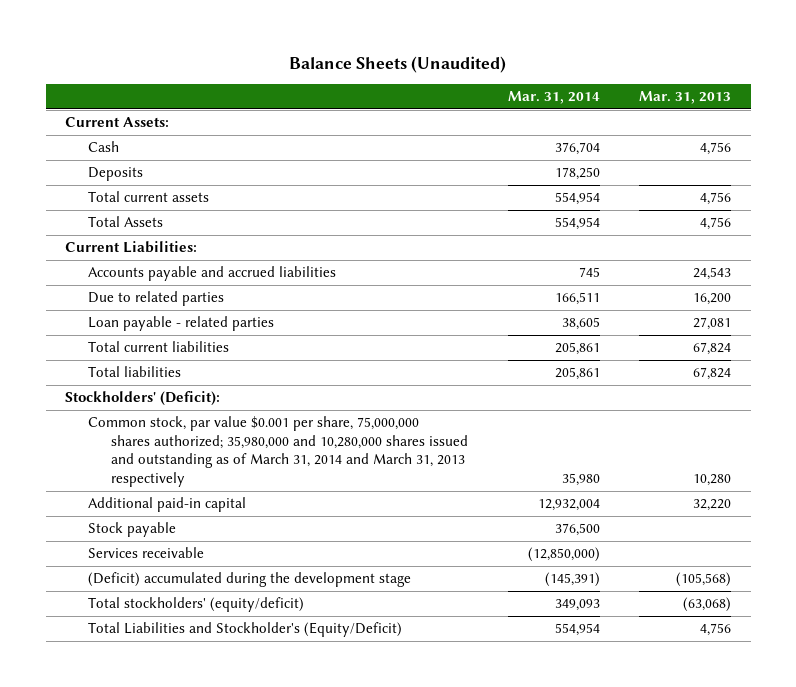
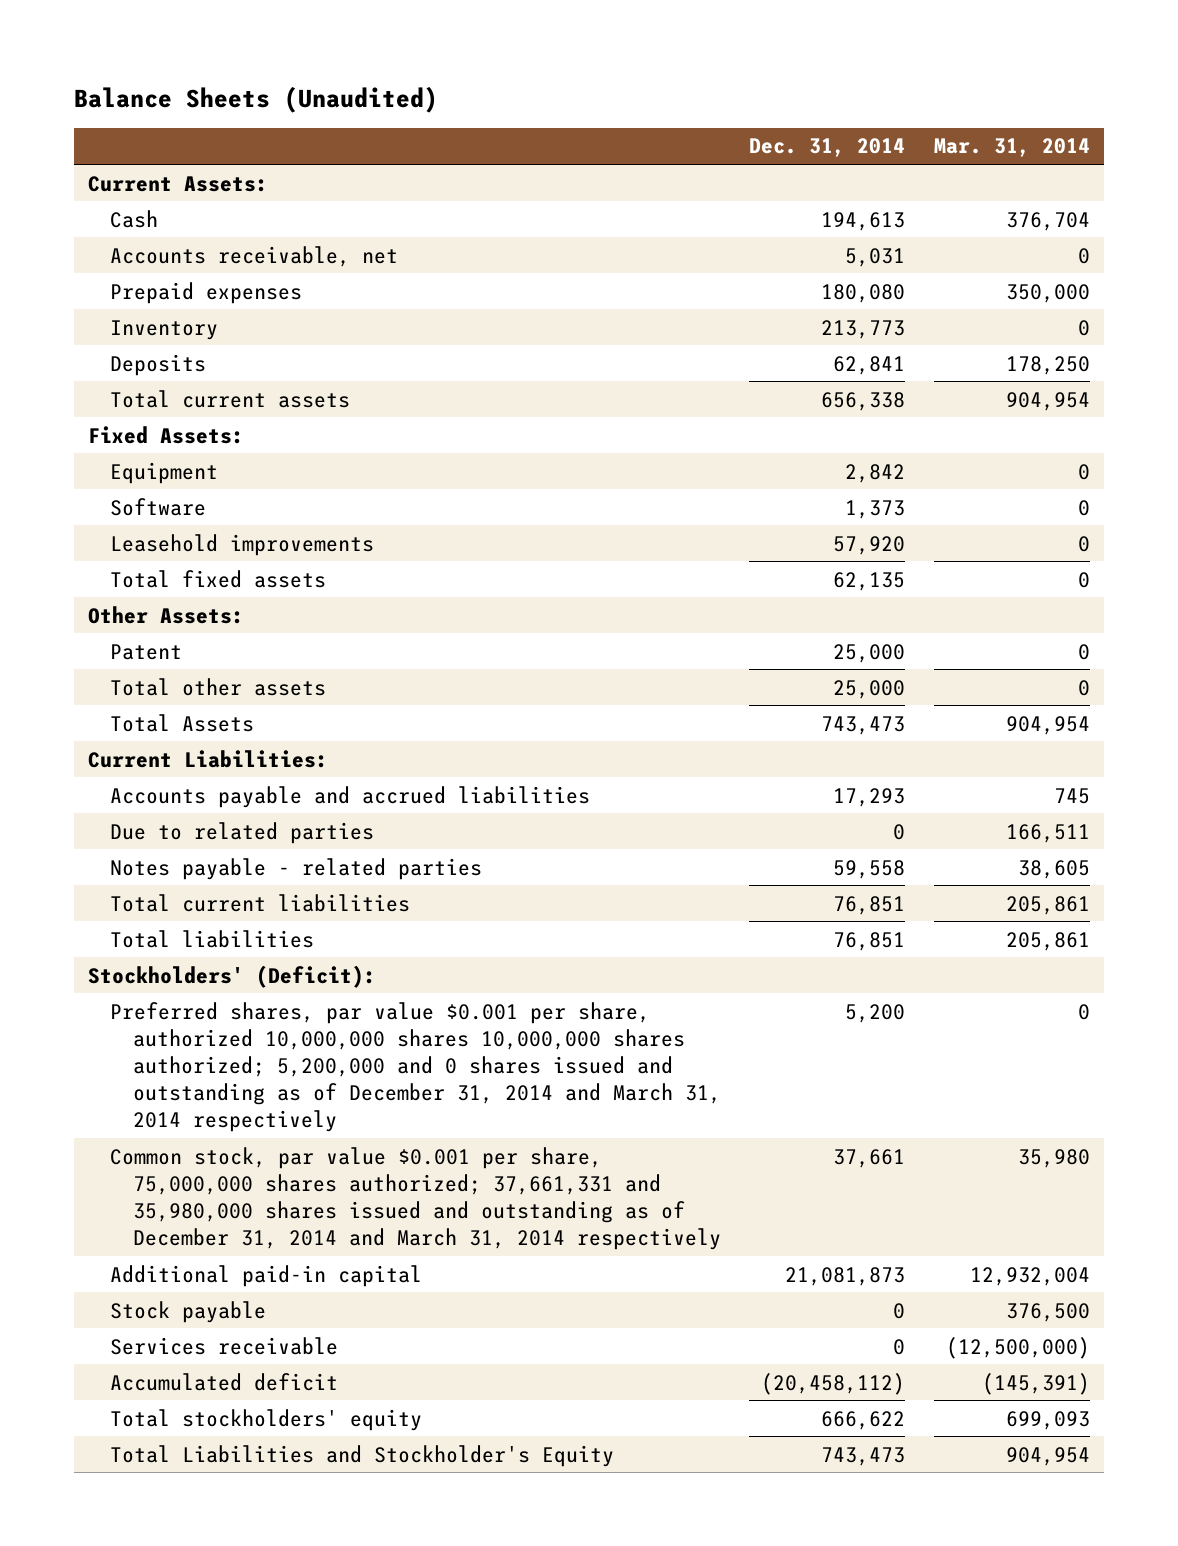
[638,91,731,105] Mar. 31, 2013 -> none
none -> [749,138,906,158] Dec. 31, 2014
none -> [110,245,399,267] Accounts receivable, net
none -> [110,281,303,304] Prepaid expenses
none -> [110,319,219,340] Inventory
[554,192,600,206] 554,954 -> [1005,391,1090,411] 904,954
none -> [87,425,244,444] Fixed Assets:
none -> [110,461,219,484] Equipment
none -> [110,497,207,516] Software
none -> [110,533,375,556] Leasehold improvements
none -> [110,569,327,588] Total fixed assets
none -> [87,605,244,624] Other Assets:
none -> [110,643,183,660] Patent
none -> [110,677,327,696] Total other assets
[554,217,600,231] 554,954 -> [1005,715,1090,735] 904,954
[88,316,275,332] Loan payable - related parties -> [110,857,483,880] Notes payable - related parties
none -> [110,1001,721,1132] Preferred shares, par value $0.001 per share, authorized 10,000,000 shares 10,000,000 shares authorized; 5,200,000 and 0 shares issued and outstanding as of December 31, 2014 and March 31, 2014 respectively
[88,416,469,487] Common stock, par value $0.001 per share, 75,000,000 shares authorized; 35,980,000 and 10,280,000 shares issued and outstanding as of March 31, 2014 and March 31, 2013 respectively -> [110,1146,721,1250] Common stock, par value $0.001 per share, 75,000,000 shares authorized; 37,661,331 and 35,980,000 shares issued and outstanding as of December 31, 2014 and March 31, 2014 respectively
[527,547,600,563] (12,850,000) -> [945,1336,1090,1359] (12,500,000)
[88,572,412,588] (Deficit) accumulated during the development stage -> [110,1372,339,1391] Accumulated deficit
[88,597,305,613] Total stockholders' (equity/deficit) -> [110,1408,423,1431] Total stockholders' equity
[554,599,600,612] 349,093 -> [1005,1410,1090,1430] 699,093
[88,622,403,638] Total Liabilities and Stockholder's (Equity/Deficit) -> [110,1444,615,1467] Total Liabilities and Stockholder's Equity
[554,623,600,637] 554,954 -> [1005,1446,1090,1466] 904,954

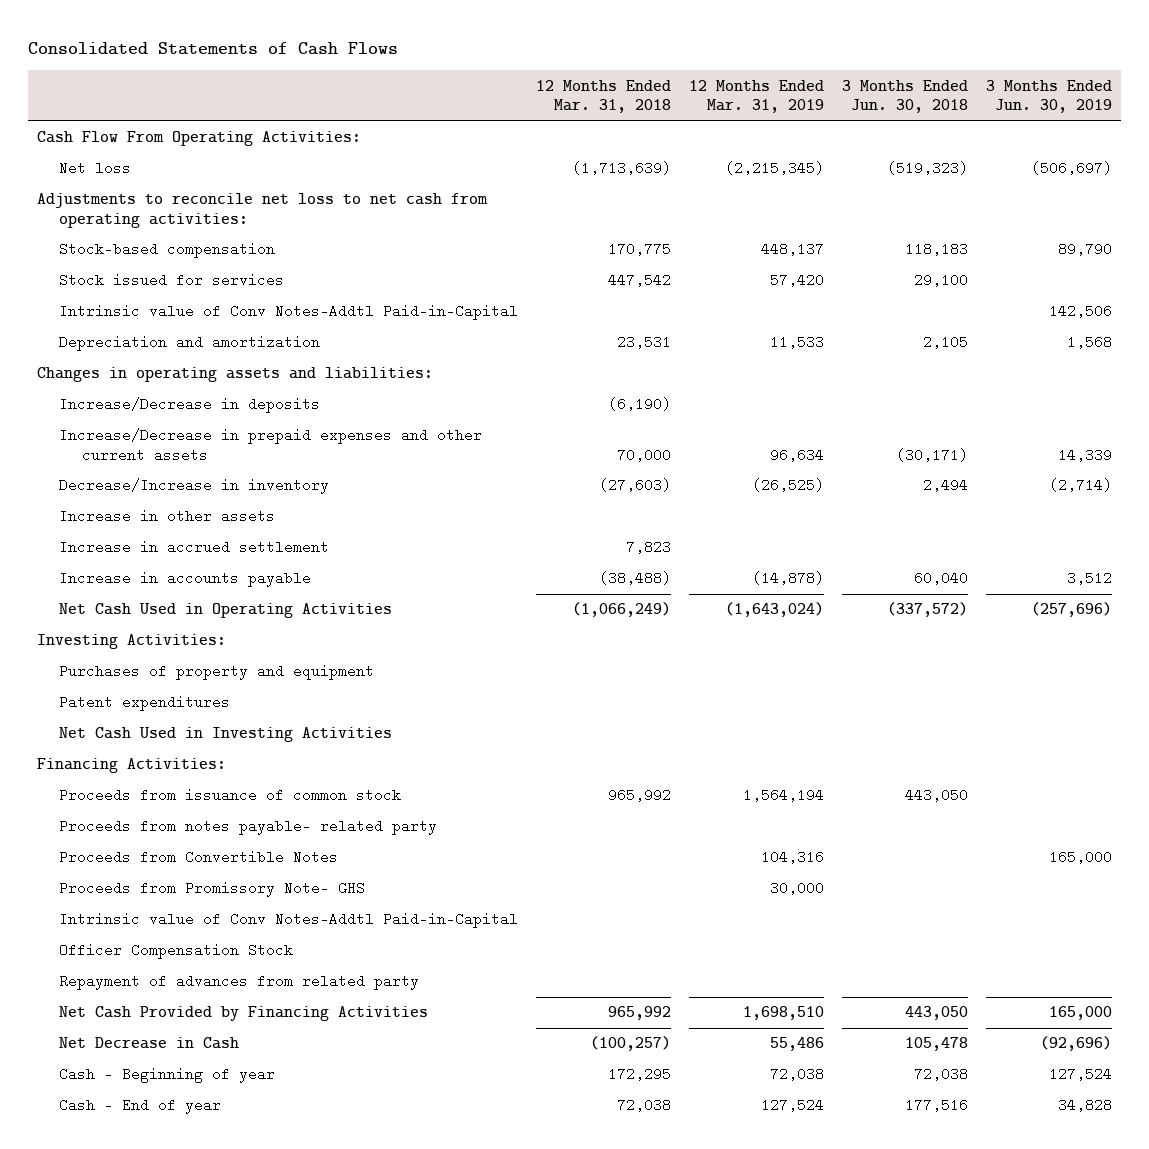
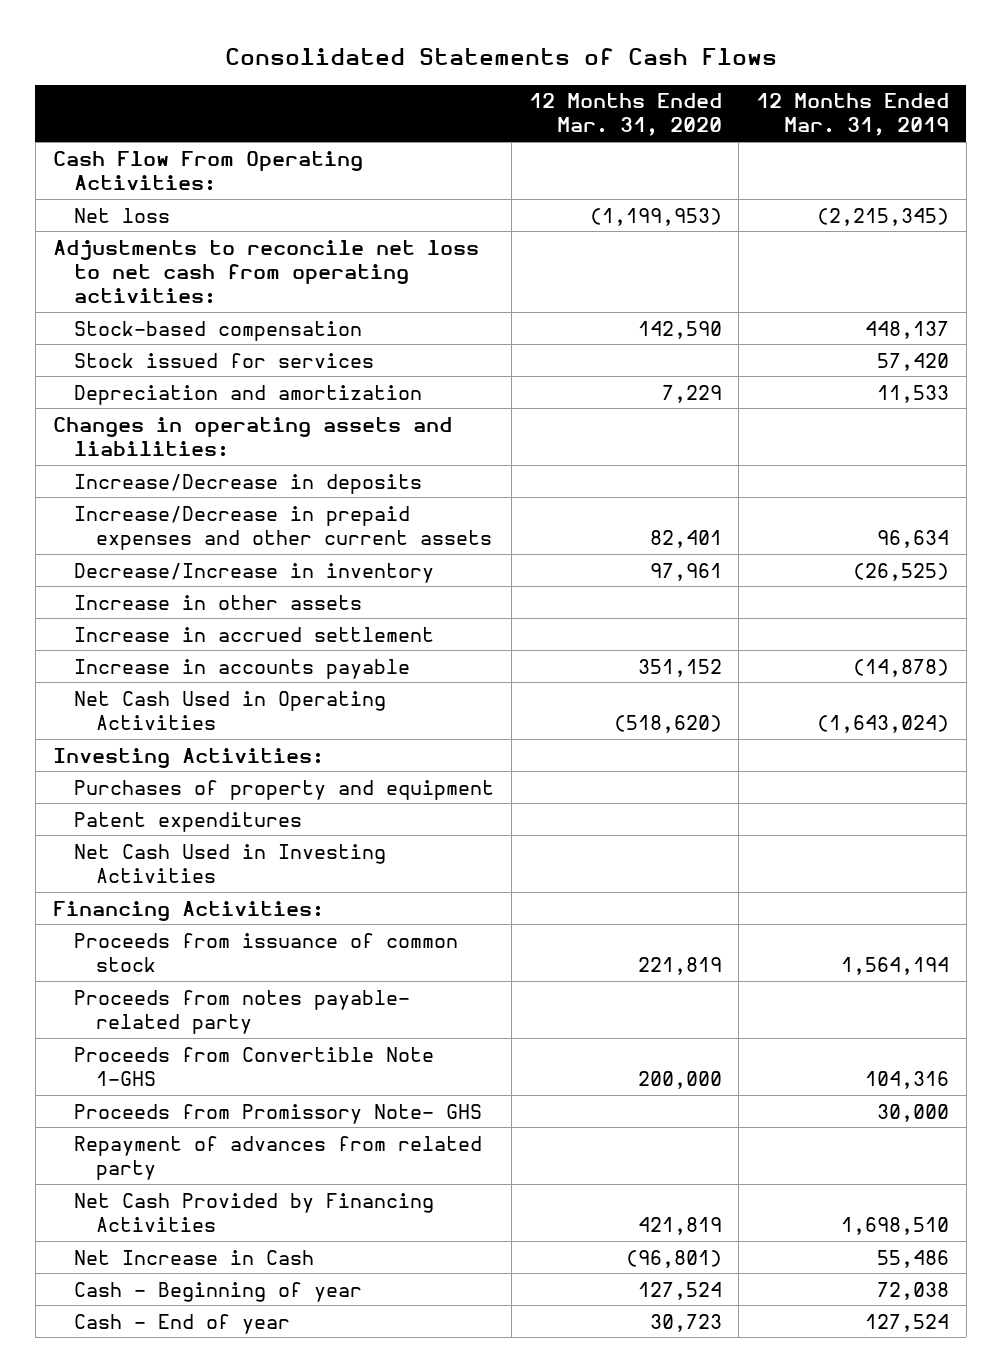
[536,79,672,114] 12 Months Ended Mar. 31, 2018 -> none
[842,79,969,114] 3 Months Ended Jun. 30, 2018 -> none
[986,79,1113,114] 3 Months Ended Jun. 30, 2019 -> none
none -> [528,93,722,137] 12 Months Ended Mar. 31, 2020
[59,304,519,321] Intrinsic value of Conv Notes-Addtl Paid-in-Capital -> none
[59,850,339,865] Proceeds from Convertible Notes -> [74,1046,435,1086] Proceeds from Convertible Note 1-GHS
[59,912,519,929] Intrinsic value of Conv Notes-Addtl Paid-in-Capital -> none
[59,943,294,960] Officer Compensation Stock -> none
[59,1037,240,1050] Net Decrease in Cash -> [74,1249,315,1265] Net Increase in Cash

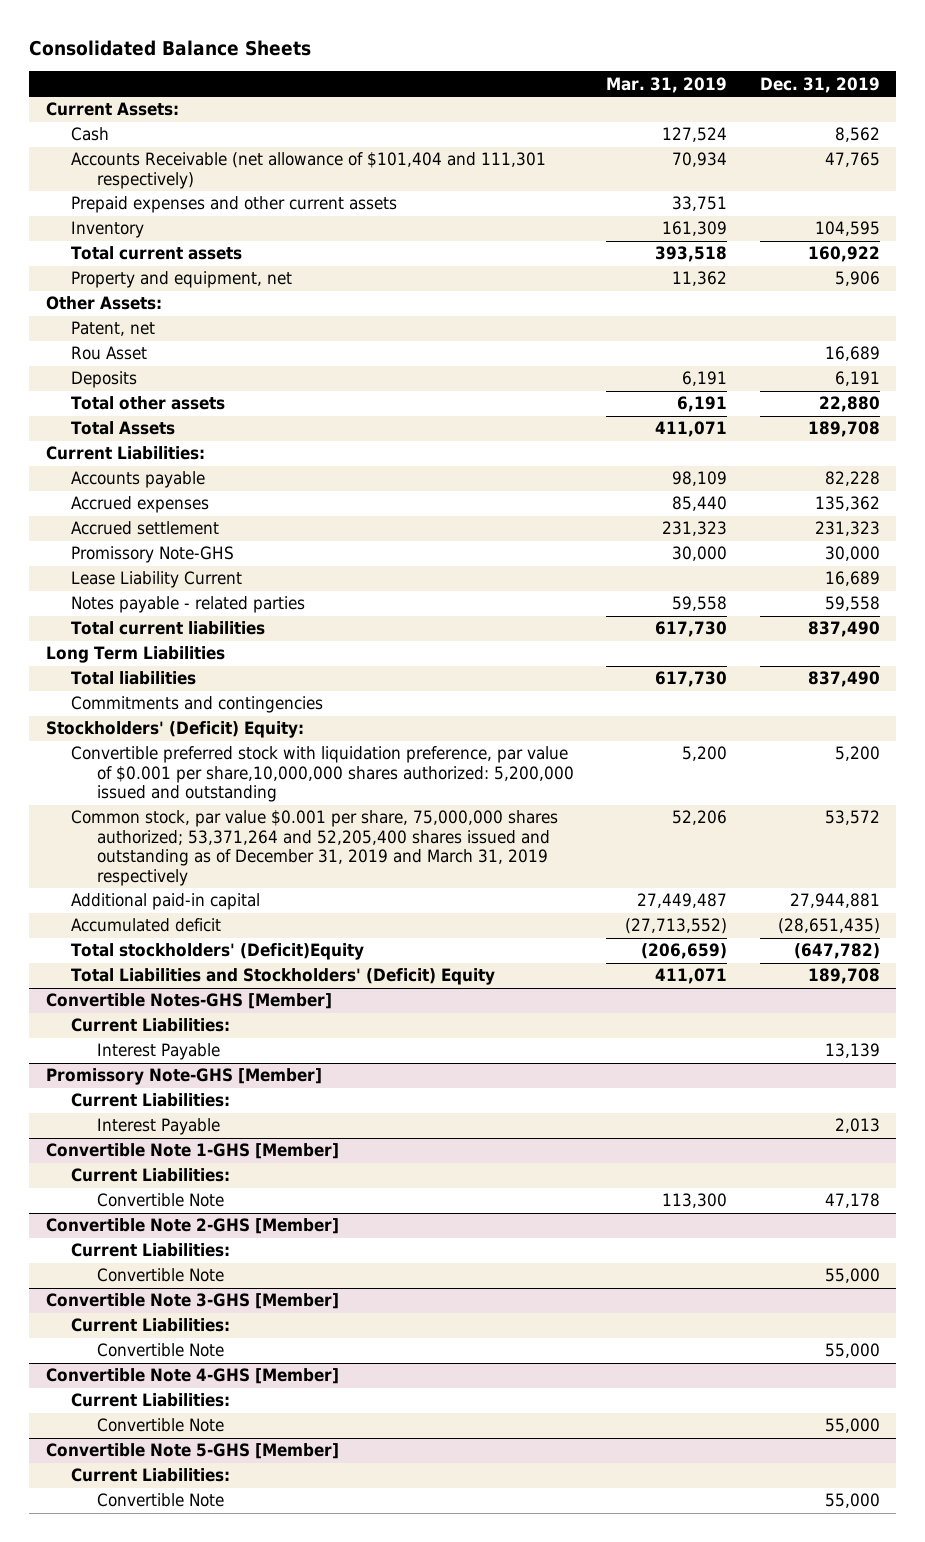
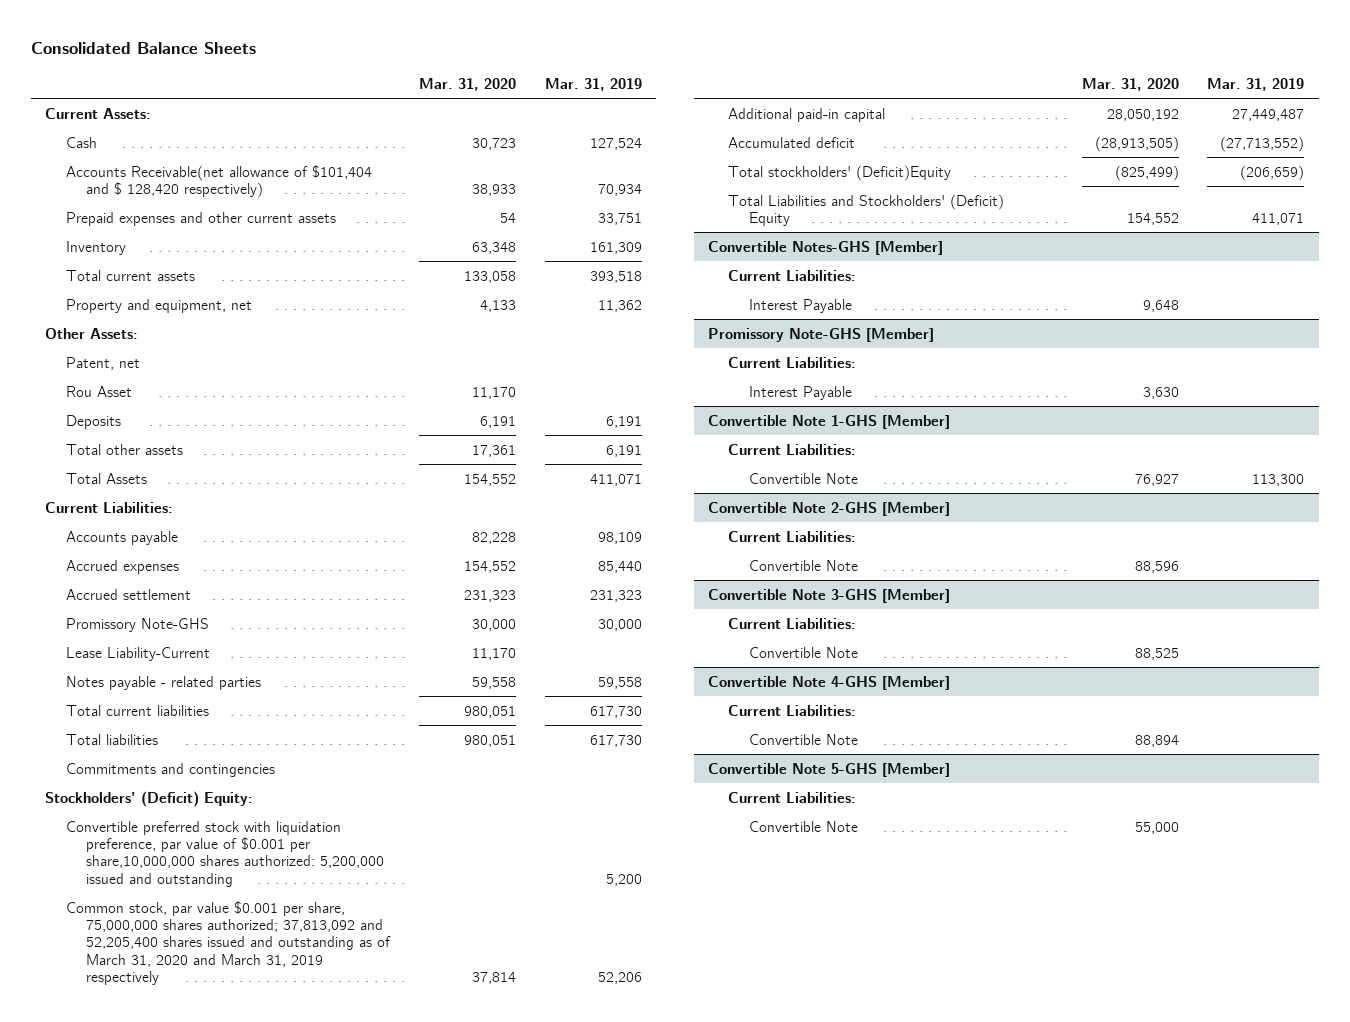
[759,76,880,93] Dec. 31, 2019 -> none
none -> [418,77,516,91] Mar. 31, 2020
[71,152,547,189] Accounts Receivable (net allowance of $101,404 and 111,301 respectively) -> [65,164,372,199] Accounts Receivable(net allowance of $101,404 and $ 128,420 respectively)
[71,571,243,589] Lease Liability Current -> [65,646,210,661] Lease Liability-Current
[45,646,225,664] Long Term Liabilities -> none
[71,810,559,886] Common stock, par value $0.001 per share, 75,000,000 shares authorized; 53,371,264 and 52,205,400 shares issued and outstanding as of December 31, 2019 and March 31, 2019 respectively -> [65,900,392,985] Common stock, par value $0.001 per share, 75,000,000 shares authorized; 37,813,092 and 52,205,400 shares issued and outstanding as of March 31, 2020 and March 31, 2019 respectively

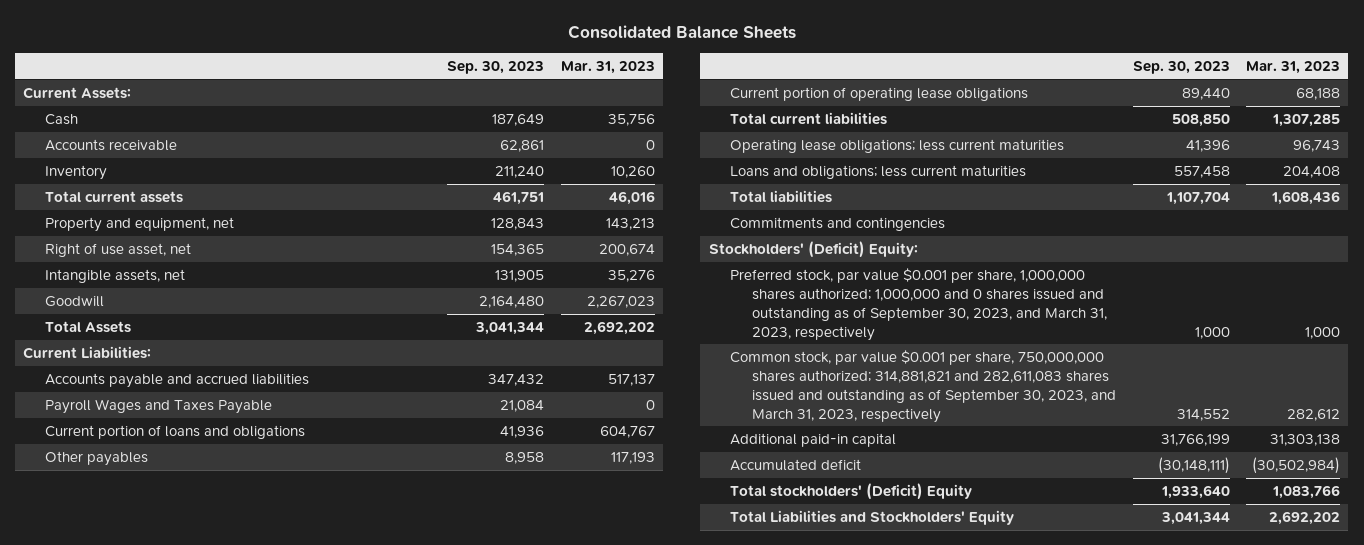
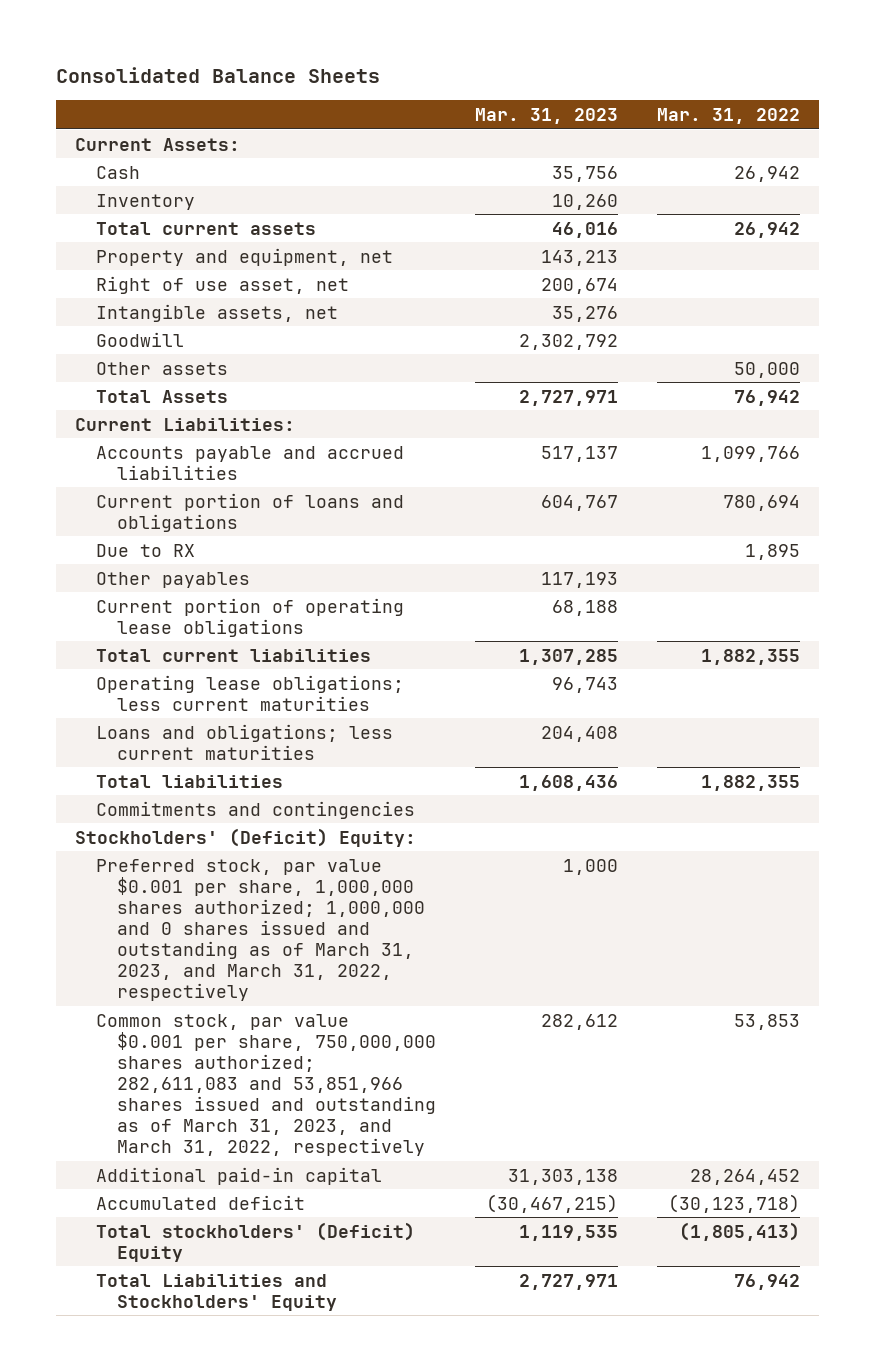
[447,61,545,75] Sep. 30, 2023 -> none
none -> [656,107,800,124] Mar. 31, 2022
[45,138,178,151] Accounts receivable -> none
[586,295,655,308] 2,267,023 -> [518,333,618,350] 2,302,792
none -> [96,361,229,375] Other assets
[583,320,655,335] 2,692,202 -> [518,389,618,406] 2,727,971
[45,398,273,414] Payroll Wages and Taxes Payable -> none
none -> [96,543,196,557] Due to RX
[730,267,1107,341] Preferred stock, par value $0.001 per share, 1,000,000 shares authorized; 1,000,000 and 0 shares issued and outstanding as of September 30, 2023, and March 31, 2023, respectively -> [96,858,425,1002] Preferred stock, par value $0.001 per share, 1,000,000 shares authorized; 1,000,000 and 0 shares issued and outstanding as of March 31, 2023, and March 31, 2022, respectively
[730,349,1116,423] Common stock, par value $0.001 per share, 750,000,000 shares authorized; 314,881,821 and 282,611,083 shares issued and outstanding as of September 30, 2023, and March 31, 2023, respectively -> [96,1013,436,1157] Common stock, par value $0.001 per share, 750,000,000 shares authorized; 282,611,083 and 53,851,966 shares issued and outstanding as of March 31, 2023, and March 31, 2022, respectively
[1252,456,1341,474] (30,502,984) -> [485,1193,618,1213] (30,467,215)
[1272,484,1341,499] 1,083,766 -> [518,1224,618,1241] 1,119,535
[1269,510,1341,525] 2,692,202 -> [518,1273,618,1290] 2,727,971

